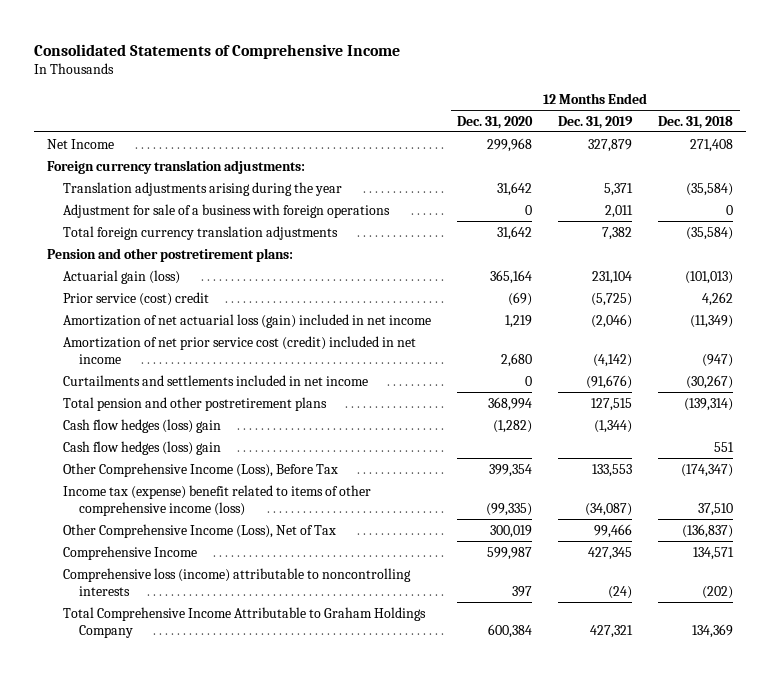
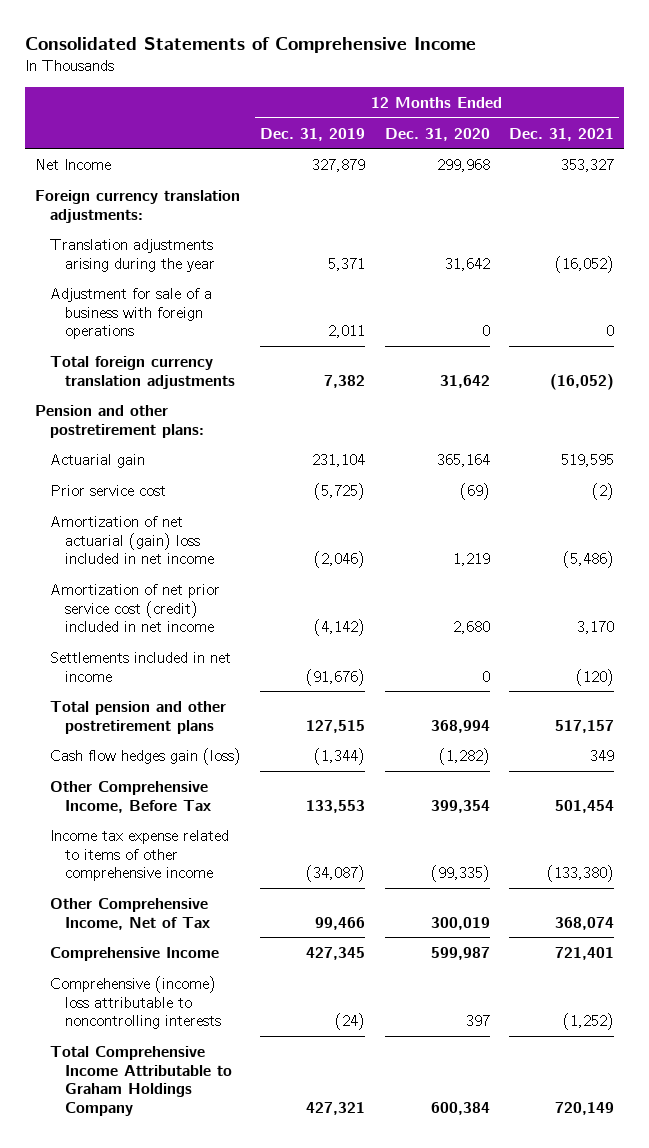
[658,115,734,129] Dec. 31, 2018 -> none
none -> [509,127,615,141] Dec. 31, 2021
[63,269,181,284] Actuarial gain (loss) -> [49,453,145,468] Actuarial gain
[63,291,210,306] Prior service (cost) credit -> [49,484,166,496] Prior service cost
[63,313,432,328] Amortization of net actuarial loss (gain) included in net income -> [49,515,214,565] Amortization of net actuarial (gain) loss included in net income
[63,374,369,386] Curtailments and settlements included in net income -> [49,651,231,682] Settlements included in net income
[63,440,222,455] Cash flow hedges (loss) gain -> none
[63,418,222,433] Cash flow hedges (loss) gain -> [49,747,241,765] Cash flow hedges gain (loss)
[63,462,339,477] Other Comprehensive Income (Loss), Before Tax -> [49,780,211,813] Other Comprehensive Income, Before Tax
[63,484,372,516] Income tax (expense) benefit related to items of other comprehensive income (loss) -> [49,829,229,882] Income tax expense related to items of other comprehensive income
[63,523,337,538] Other Comprehensive Income (Loss), Net of Tax -> [49,897,210,930] Other Comprehensive Income, Net of Tax
[63,567,412,596] Comprehensive loss (income) attributable to noncontrolling interests -> [49,975,221,1030] Comprehensive (income) loss attributable to noncontrolling interests

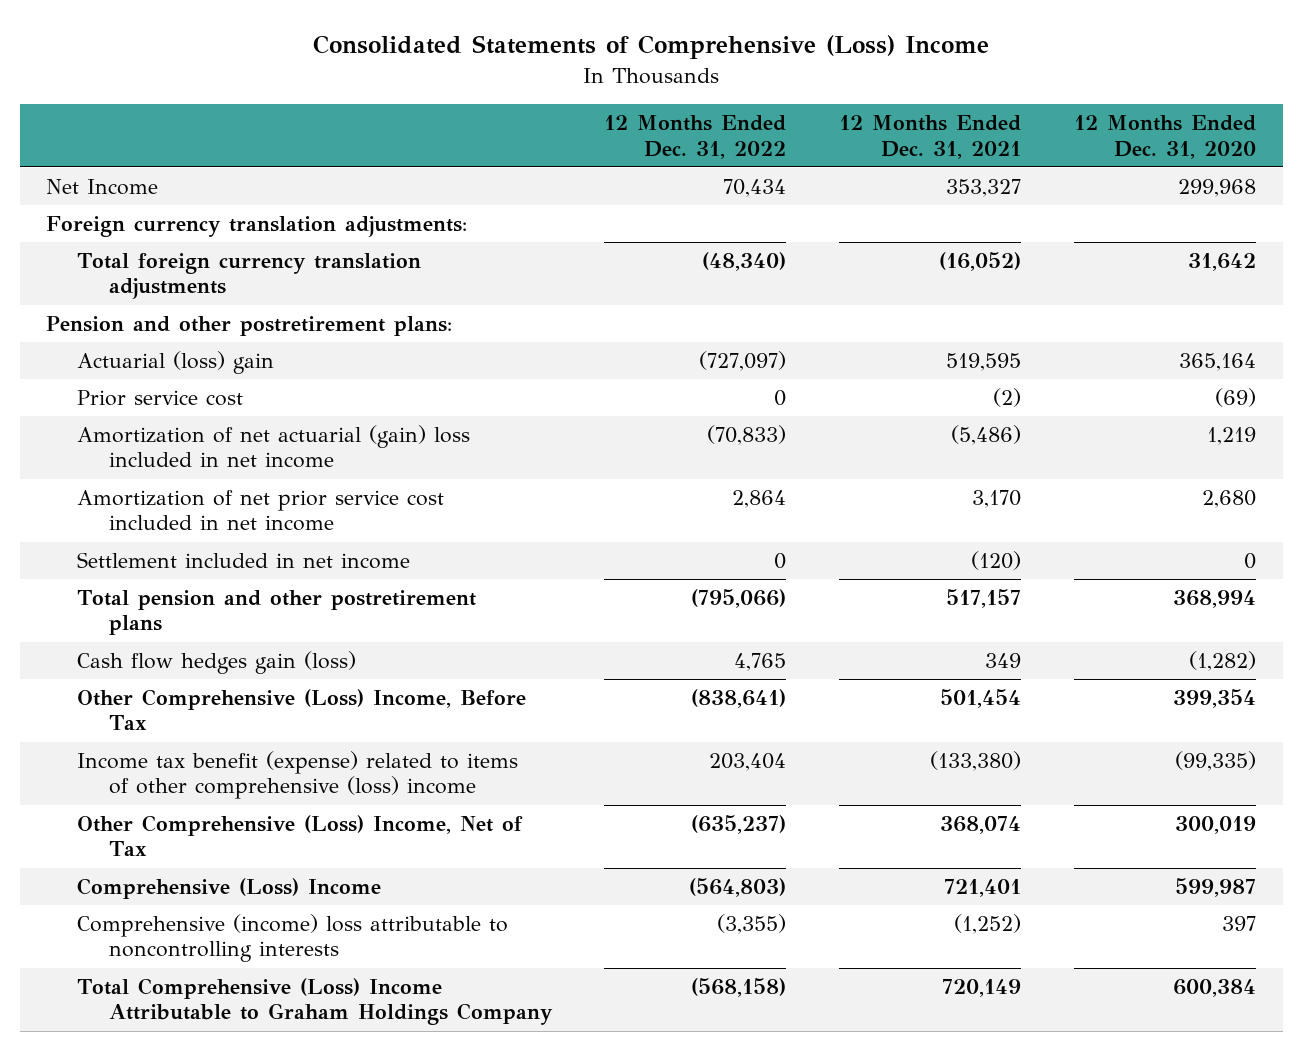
[24,36,476,53] Consolidated Statements of Comprehensive Income -> [313,35,990,60] Consolidated Statements of Comprehensive (Loss) Income
[260,127,366,141] Dec. 31, 2019 -> none
none -> [604,115,787,159] 12 Months Ended Dec. 31, 2022
[49,238,215,272] Translation adjustments arising during the year -> none
[49,287,212,340] Adjustment for sale of a business with foreign operations -> none
[49,453,145,468] Actuarial gain -> [77,350,275,374] Actuarial (loss) gain
[49,583,220,633] Amortization of net prior service cost (credit) included in net income -> [77,489,445,532] Amortization of net prior service cost included in net income
[49,651,231,682] Settlements included in net income -> [77,551,411,569] Settlement included in net income
[49,780,211,813] Other Comprehensive Income, Before Tax -> [77,688,527,731] Other Comprehensive (Loss) Income, Before Tax
[49,829,229,882] Income tax expense related to items of other comprehensive income -> [77,750,519,800] Income tax benefit (expense) related to items of other comprehensive (loss) income
[49,897,210,930] Other Comprehensive Income, Net of Tax -> [77,814,524,857] Other Comprehensive (Loss) Income, Net of Tax
[49,946,219,961] Comprehensive Income -> [77,877,382,899] Comprehensive (Loss) Income
[49,1045,232,1117] Total Comprehensive Income Attributable to Graham Holdings Company -> [77,977,553,1026] Total Comprehensive (Loss) Income Attributable to Graham Holdings Company

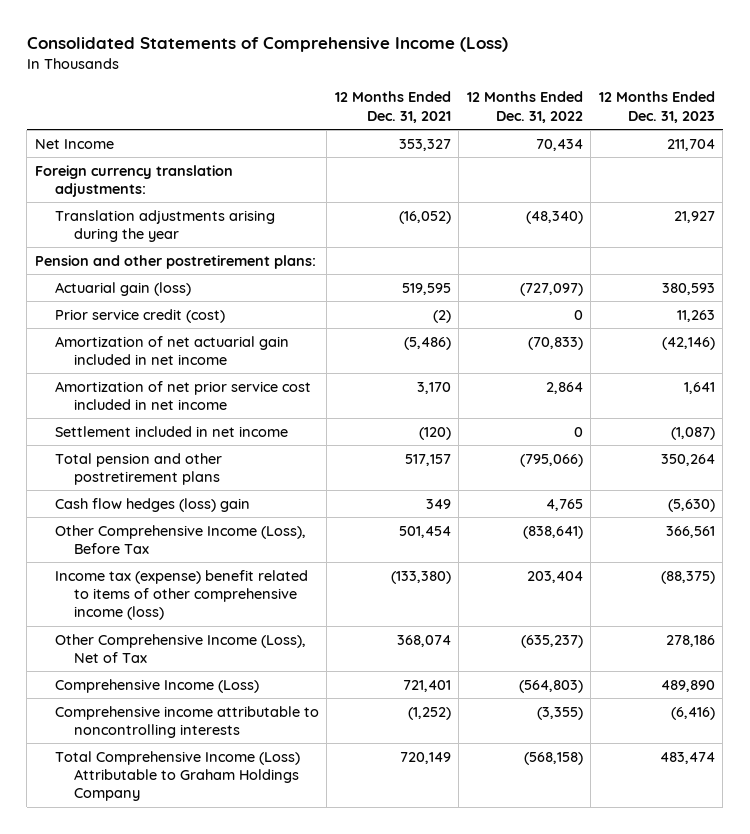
[313,35,990,60] Consolidated Statements of Comprehensive (Loss) Income -> [26,37,508,53] Consolidated Statements of Comprehensive Income (Loss)
[1074,115,1257,159] 12 Months Ended Dec. 31, 2020 -> none
none -> [598,91,715,123] 12 Months Ended Dec. 31, 2023
[77,252,422,300] Total foreign currency translation adjustments -> [54,209,275,242] Translation adjustments arising during the year
[77,350,275,374] Actuarial (loss) gain -> [54,281,191,296] Actuarial gain (loss)
[77,389,244,406] Prior service cost -> [54,308,225,323] Prior service credit (cost)
[77,424,471,469] Amortization of net actuarial (gain) loss included in net income -> [54,335,289,365] Amortization of net actuarial gain included in net income
[77,650,357,674] Cash flow hedges gain (loss) -> [54,497,250,512] Cash flow hedges (loss) gain
[77,688,527,731] Other Comprehensive (Loss) Income, Before Tax -> [54,524,306,554] Other Comprehensive Income (Loss), Before Tax
[77,750,519,800] Income tax benefit (expense) related to items of other comprehensive (loss) income -> [54,569,308,621] Income tax (expense) benefit related to items of other comprehensive income (loss)
[77,814,524,857] Other Comprehensive (Loss) Income, Net of Tax -> [54,633,306,663] Other Comprehensive Income (Loss), Net of Tax
[77,877,382,899] Comprehensive (Loss) Income -> [54,678,259,693] Comprehensive Income (Loss)
[77,913,509,963] Comprehensive (income) loss attributable to noncontrolling interests -> [54,705,319,738] Comprehensive income attributable to noncontrolling interests
[77,977,553,1026] Total Comprehensive (Loss) Income Attributable to Graham Holdings Company -> [54,750,300,802] Total Comprehensive Income (Loss) Attributable to Graham Holdings Company

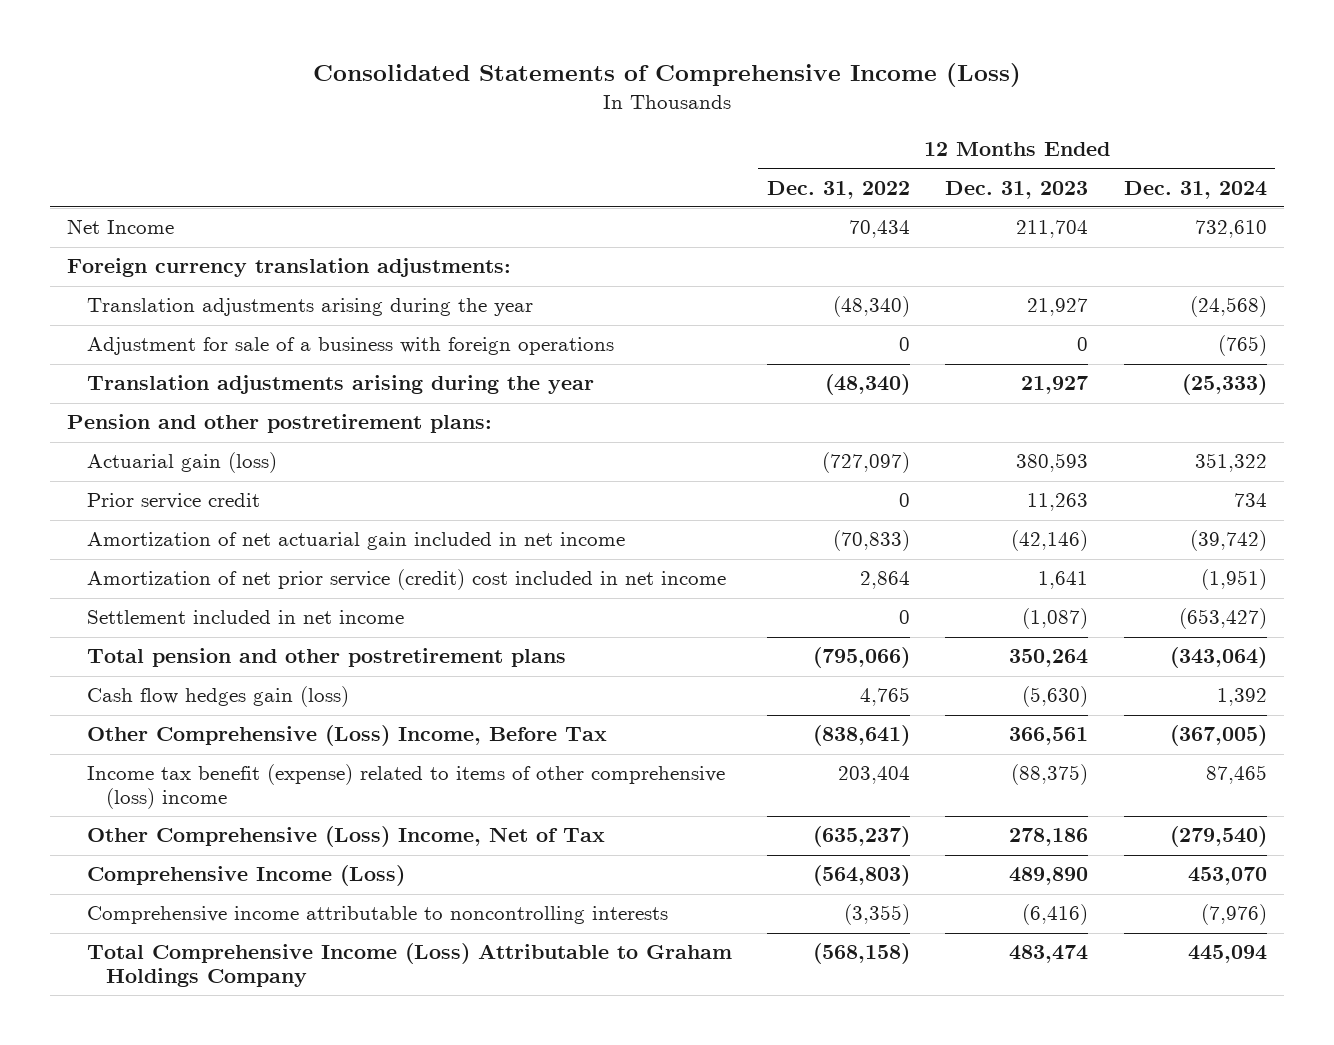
[334,91,451,123] 12 Months Ended Dec. 31, 2021 -> none
none -> [1123,180,1267,199] Dec. 31, 2024
none -> [86,337,614,356] Adjustment for sale of a business with foreign operations
none -> [86,375,594,395] Translation adjustments arising during the year
[54,308,225,323] Prior service credit (cost) -> [86,493,260,510] Prior service credit
[54,380,311,410] Amortization of net prior service cost included in net income -> [86,569,726,591] Amortization of net prior service (credit) cost included in net income
[54,497,250,512] Cash flow hedges (loss) gain -> [86,686,349,708] Cash flow hedges gain (loss)
[54,524,306,554] Other Comprehensive Income (Loss), Before Tax -> [86,725,607,747] Other Comprehensive (Loss) Income, Before Tax
[54,569,308,621] Income tax (expense) benefit related to items of other comprehensive income (loss) -> [86,764,725,810] Income tax benefit (expense) related to items of other comprehensive (loss) income
[54,633,306,663] Other Comprehensive Income (Loss), Net of Tax -> [86,826,605,848] Other Comprehensive (Loss) Income, Net of Tax

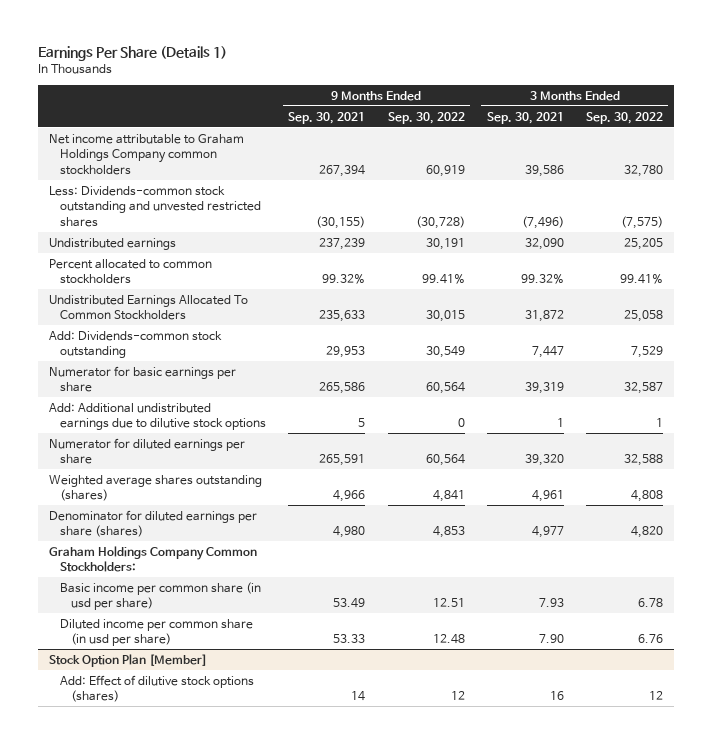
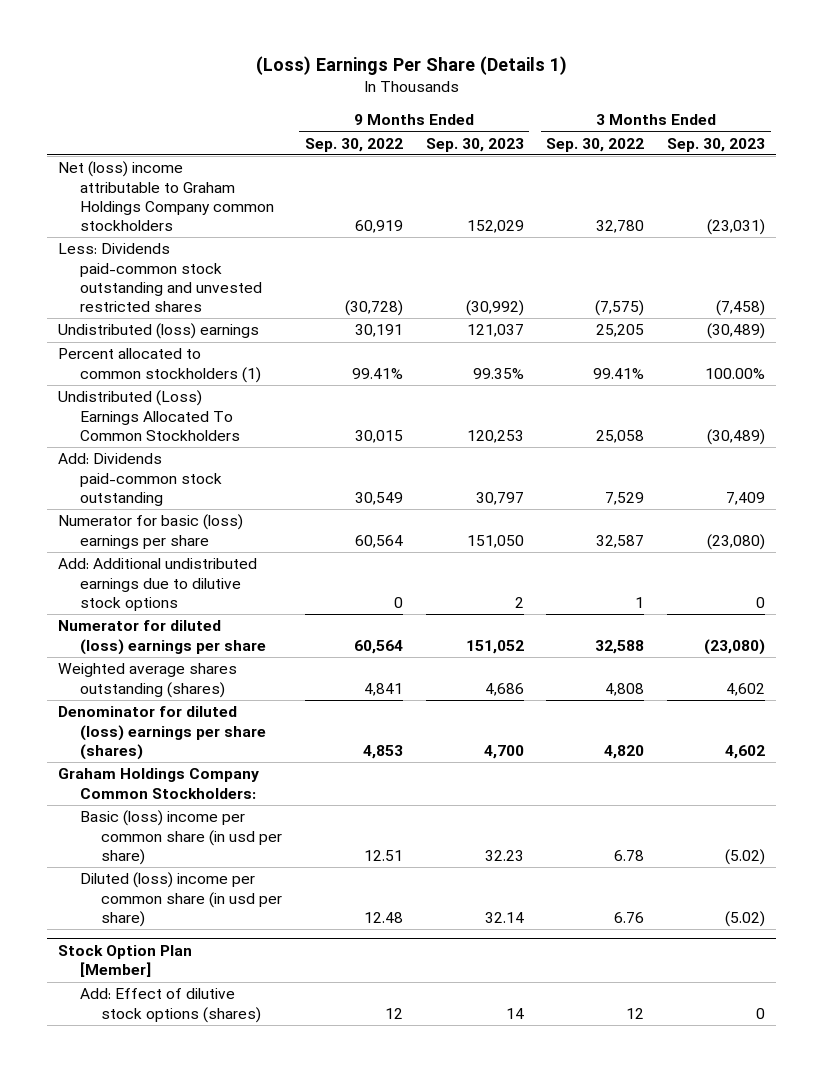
[37,45,227,61] Earnings Per Share (Details 1) -> [255,55,567,75] (Loss) Earnings Per Share (Details 1)
[288,111,366,124] Sep. 30, 2021 -> none
[486,111,564,124] Sep. 30, 2021 -> none
none -> [425,137,524,152] Sep. 30, 2023
none -> [667,137,766,152] Sep. 30, 2023
[48,133,244,175] Net income attributable to Graham Holdings Company common stockholders -> [58,161,274,231] Net (loss) income attributable to Graham Holdings Company common stockholders
[48,185,262,227] Less: Dividends-common stock outstanding and unvested restricted shares -> [58,243,262,312] Less: Dividends paid-common stock outstanding and unvested restricted shares
[48,237,176,250] Undistributed earnings -> [58,323,260,340] Undistributed (loss) earnings
[48,258,212,285] Percent allocated to common stockholders -> [58,348,261,383] Percent allocated to common stockholders (1)
[48,294,248,321] Undistributed Earnings Allocated To Common Stockholders -> [58,390,240,441] Undistributed (Loss) Earnings Allocated To Common Stockholders
[48,330,222,359] Add: Dividends-common stock outstanding -> [58,453,222,506] Add: Dividends paid-common stock outstanding
[48,365,236,393] Numerator for basic earnings per share -> [58,514,244,549] Numerator for basic (loss) earnings per share
[48,437,245,465] Numerator for diluted earnings per share -> [58,620,266,655] Numerator for diluted (loss) earnings per share
[48,509,257,538] Denominator for diluted earnings per share (shares) -> [58,706,266,760] Denominator for diluted (loss) earnings per share (shares)
[60,581,262,611] Basic income per common share (in usd per share) -> [79,810,283,865] Basic (loss) income per common share (in usd per share)
[60,618,254,647] Diluted income per common share (in usd per share) -> [79,872,283,927] Diluted (loss) income per common share (in usd per share)

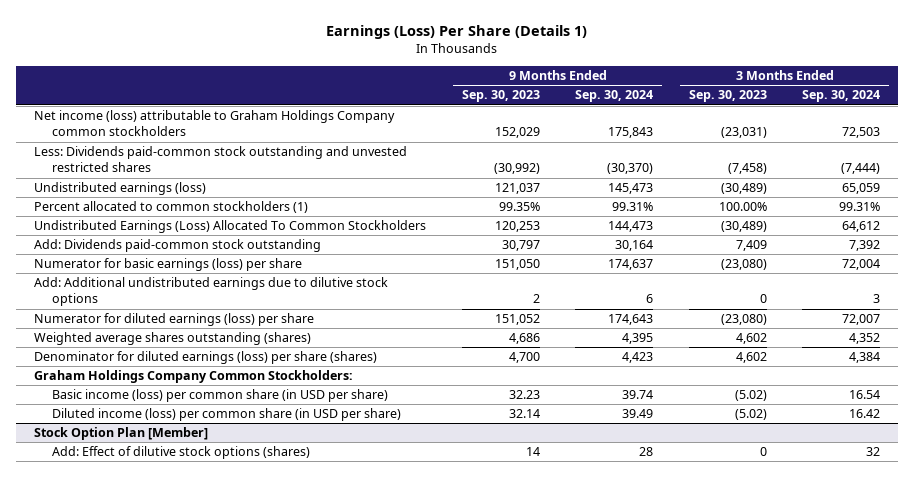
[255,55,567,75] (Loss) Earnings Per Share (Details 1) -> [326,25,588,40] Earnings (Loss) Per Share (Details 1)
[304,137,403,152] Sep. 30, 2022 -> none
[546,137,645,152] Sep. 30, 2022 -> none
none -> [575,90,654,103] Sep. 30, 2024
none -> [802,90,881,103] Sep. 30, 2024
[58,161,274,231] Net (loss) income attributable to Graham Holdings Company common stockholders -> [34,110,396,137] Net income (loss) attributable to Graham Holdings Company common stockholders
[58,323,260,340] Undistributed (loss) earnings -> [34,182,207,196] Undistributed earnings (loss)
[58,390,240,441] Undistributed (Loss) Earnings Allocated To Common Stockholders -> [34,220,427,234] Undistributed Earnings (Loss) Allocated To Common Stockholders
[58,514,244,549] Numerator for basic (loss) earnings per share -> [34,258,303,272] Numerator for basic earnings (loss) per share
[58,620,266,655] Numerator for diluted (loss) earnings per share -> [34,313,315,327] Numerator for diluted earnings (loss) per share
[58,706,266,760] Denominator for diluted (loss) earnings per share (shares) -> [34,351,378,365] Denominator for diluted earnings (loss) per share (shares)
[79,810,283,865] Basic (loss) income per common share (in usd per share) -> [51,389,388,403] Basic income (loss) per common share (in USD per share)
[79,872,283,927] Diluted (loss) income per common share (in usd per share) -> [51,408,401,422] Diluted income (loss) per common share (in USD per share)

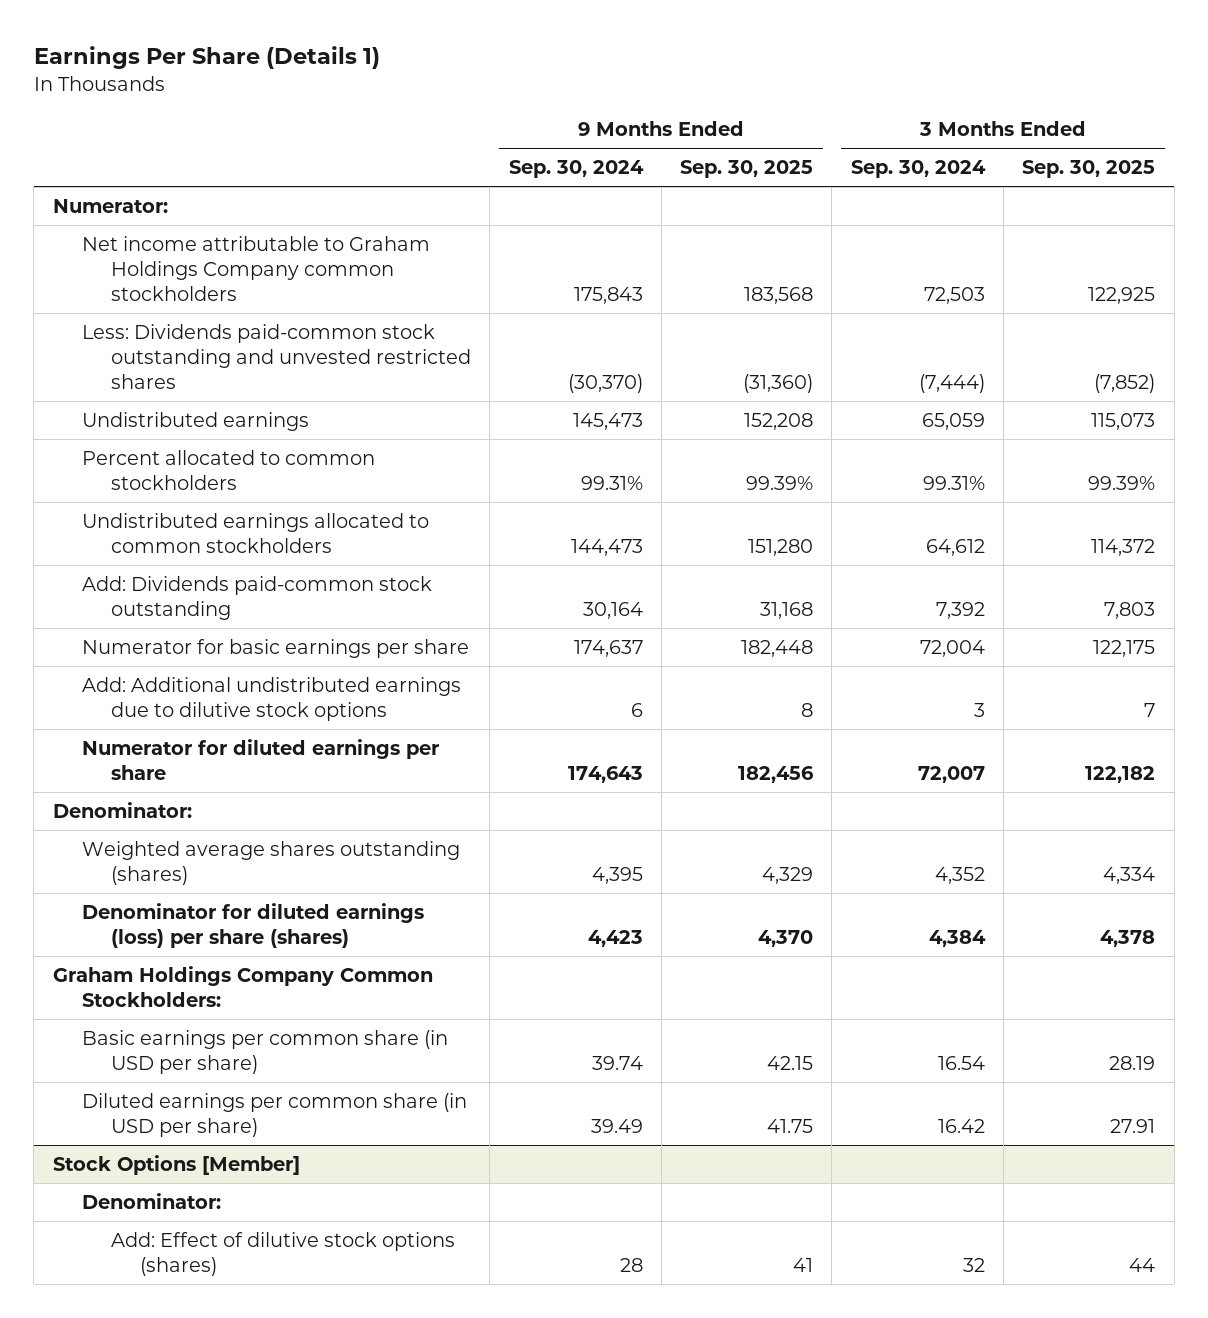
[326,25,588,40] Earnings (Loss) Per Share (Details 1) -> [33,46,380,70] Earnings Per Share (Details 1)
[461,90,540,103] Sep. 30, 2023 -> none
[688,90,767,103] Sep. 30, 2023 -> none
none -> [680,160,814,179] Sep. 30, 2025
none -> [1022,160,1156,179] Sep. 30, 2025
none -> [52,198,168,213] Numerator:
[34,110,396,137] Net income (loss) attributable to Graham Holdings Company common stockholders -> [81,235,430,302] Net income attributable to Graham Holdings Company common stockholders
[34,182,207,196] Undistributed earnings (loss) -> [81,411,309,431] Undistributed earnings
[34,201,309,214] Percent allocated to common stockholders (1) -> [81,449,375,490] Percent allocated to common stockholders
[34,220,427,234] Undistributed Earnings (Loss) Allocated To Common Stockholders -> [81,512,429,553] Undistributed earnings allocated to common stockholders
[34,258,303,272] Numerator for basic earnings (loss) per share -> [81,638,469,658] Numerator for basic earnings per share
[34,313,315,327] Numerator for diluted earnings (loss) per share -> [81,738,439,780] Numerator for diluted earnings per share
none -> [52,801,192,818] Denominator:
[51,389,388,403] Basic income (loss) per common share (in USD per share) -> [81,1029,448,1074] Basic earnings per common share (in USD per share)
[51,408,401,422] Diluted income (loss) per common share (in USD per share) -> [81,1092,467,1137] Diluted earnings per common share (in USD per share)
[34,427,209,441] Stock Option Plan [Member] -> [52,1154,300,1175] Stock Options [Member]
none -> [81,1192,221,1209] Denominator:

